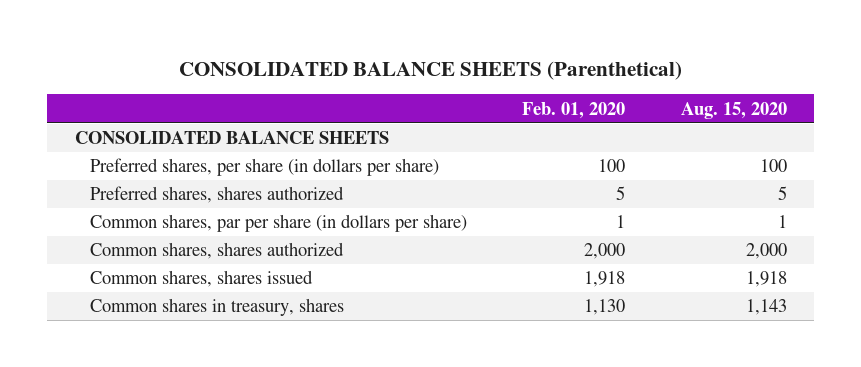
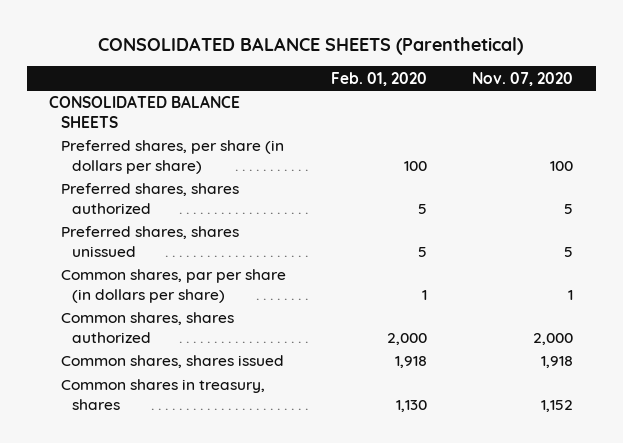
[680,101,787,119] Aug. 15, 2020 -> none
none -> [472,71,574,86] Nov. 07, 2020
none -> [60,226,239,257] Preferred shares, shares unissued

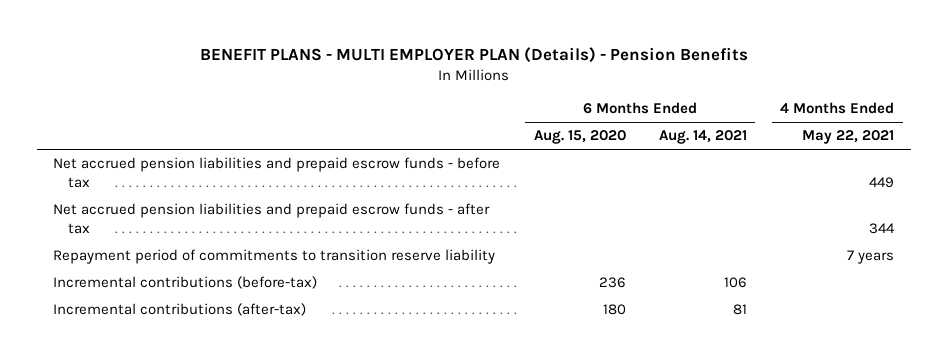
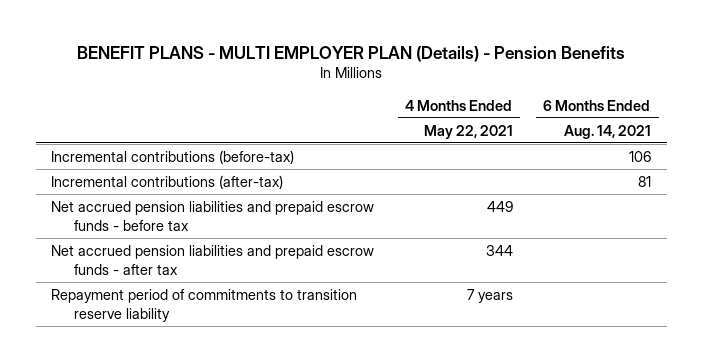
[533,130,626,145] Aug. 15, 2020 -> none
[53,276,318,290] Incremental contributions (before-tax) -> [51,149,295,164] Incremental contributions (before-tax)
[53,303,307,317] Incremental contributions (after-tax) -> [51,174,284,189] Incremental contributions (after-tax)

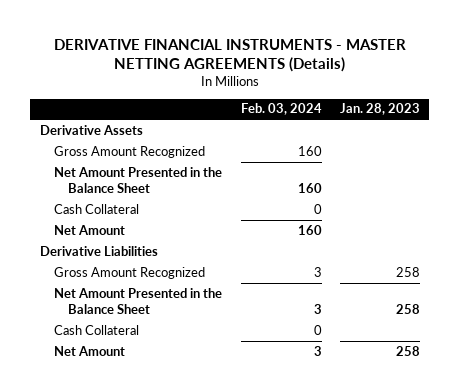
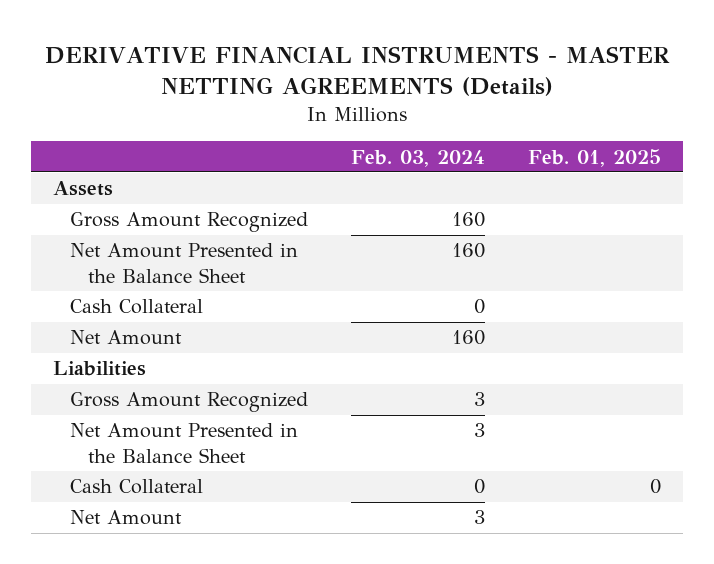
[340,103,421,116] Jan. 28, 2023 -> none
none -> [528,148,662,167] Feb. 01, 2025
[39,124,143,135] Derivative Assets -> [52,181,113,197] Assets
[39,245,158,256] Derivative Liabilities -> [52,361,146,377] Liabilities

